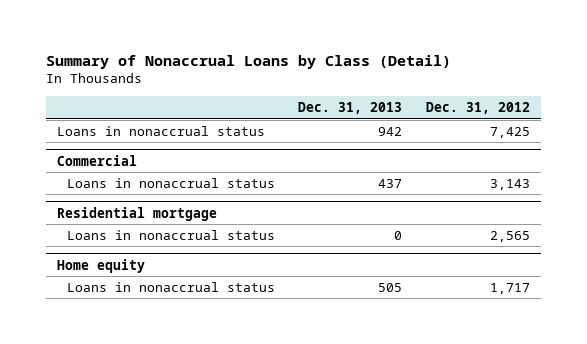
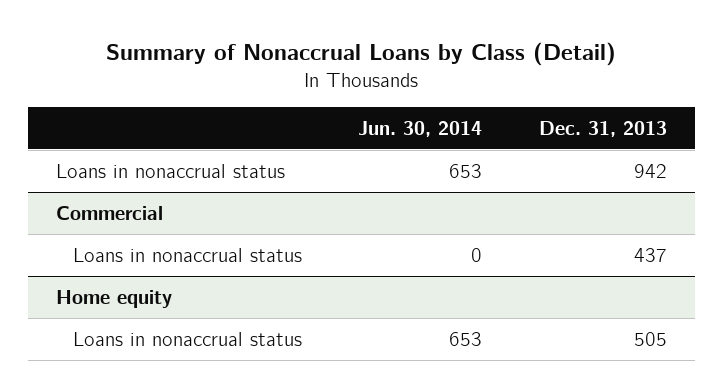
[425,102,530,115] Dec. 31, 2012 -> none
none -> [358,120,483,137] Jun. 30, 2014
[57,206,218,221] Residential mortgage -> none
[66,229,275,240] Loans in nonaccrual status -> none

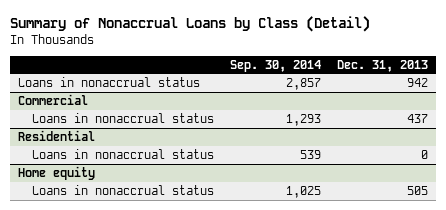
[358,120,483,137] Jun. 30, 2014 -> none
none -> [229,59,321,72] Sep. 30, 2014
none -> [17,129,95,141] Residential
none -> [31,148,214,159] Loans in nonaccrual status

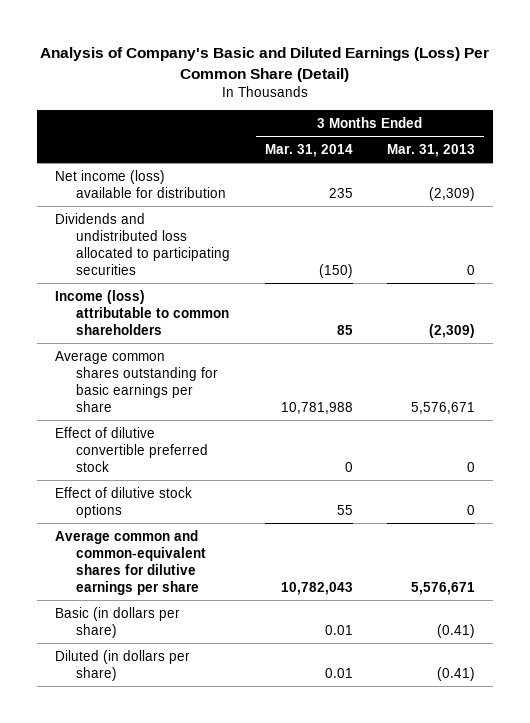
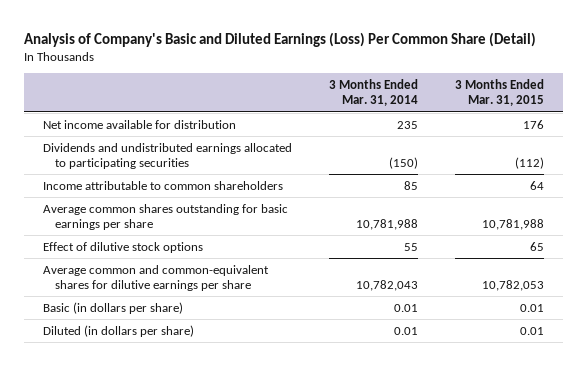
[387,143,476,157] Mar. 31, 2013 -> none
none -> [455,79,545,107] 3 Months Ended Mar. 31, 2015
[54,169,226,198] Net income (loss) available for distribution -> [42,119,236,129] Net income available for distribution
[54,212,230,276] Dividends and undistributed loss allocated to participating securities -> [42,142,292,169] Dividends and undistributed earnings allocated to participating securities
[54,289,229,335] Income (loss) attributable to common shareholders -> [42,180,283,190] Income attributable to common shareholders
[54,426,208,472] Effect of dilutive convertible preferred stock -> none

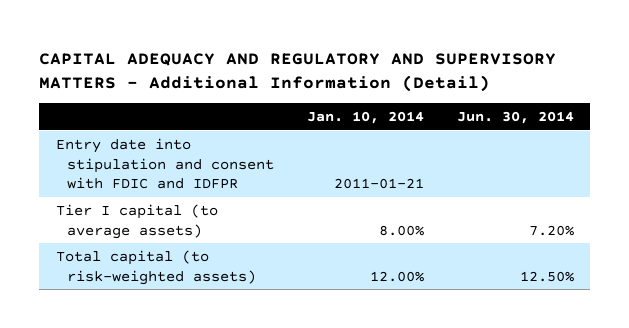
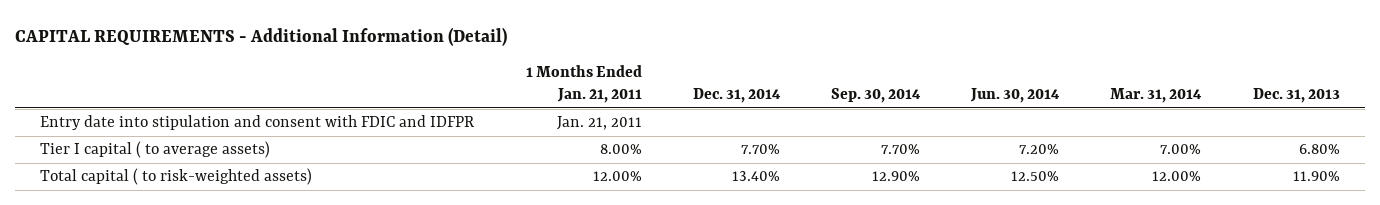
[39,52,557,92] CAPITAL ADEQUACY AND REGULATORY AND SUPERVISORY MATTERS - Additional Information (Detail) -> [14,26,507,46] CAPITAL REQUIREMENTS - Additional Information (Detail)
[306,111,424,125] Jan. 10, 2014 -> none
none -> [525,65,642,104] 1 Months Ended Jan. 21, 2011
none -> [692,88,781,104] Dec. 31, 2014
none -> [831,88,922,104] Sep. 30, 2014
none -> [1110,88,1203,104] Mar. 31, 2014
none -> [1252,88,1340,104] Dec. 31, 2013
[55,203,218,239] Tier I capital (to average assets) -> [40,141,271,159] Tier I capital ( to average assets)
[55,249,257,285] Total capital (to risk-weighted assets) -> [40,168,313,186] Total capital ( to risk-weighted assets)

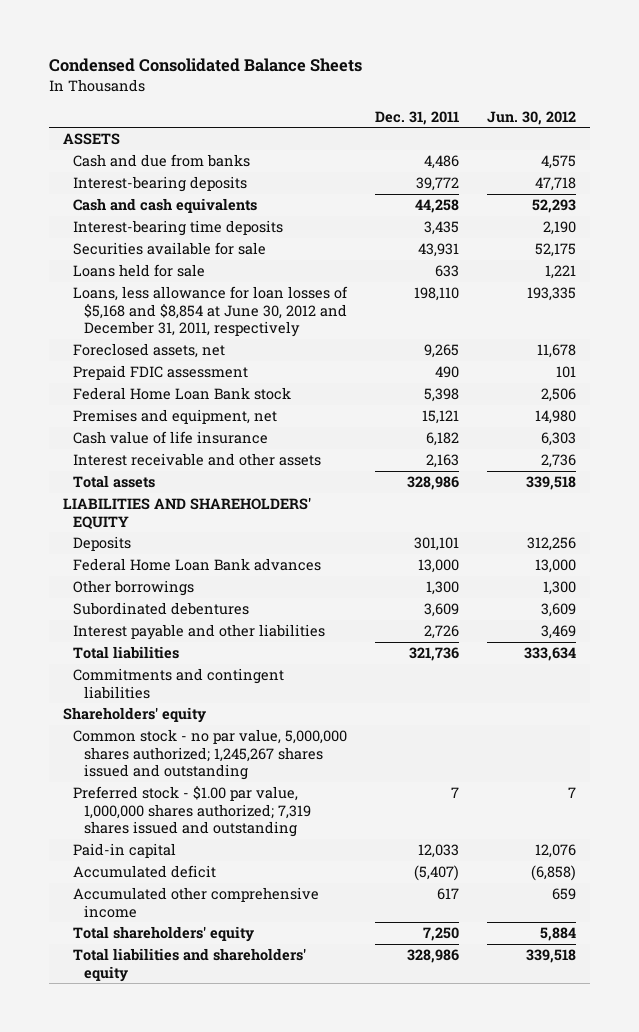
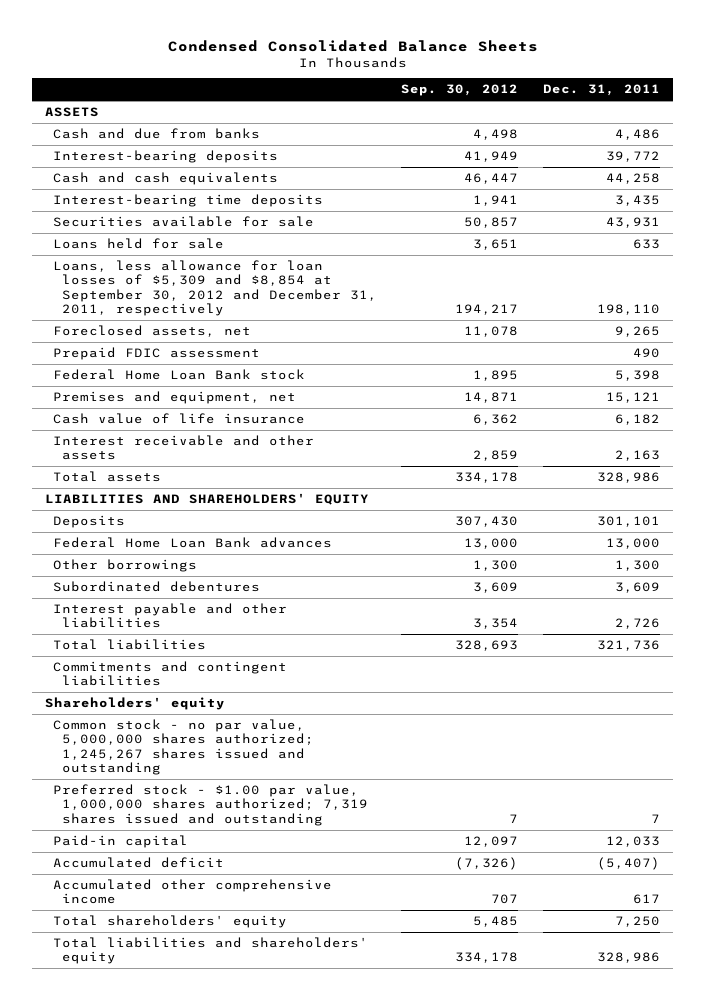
[486,110,576,125] Jun. 30, 2012 -> none
none -> [401,84,519,97] Sep. 30, 2012
[73,286,349,338] Loans, less allowance for loan losses of $5,168 and $8,854 at June 30, 2012 and December 31, 2011, respectively -> [53,260,377,317] Loans, less allowance for loan losses of $5,309 and $8,854 at September 30, 2012 and December 31, 2011, respectively

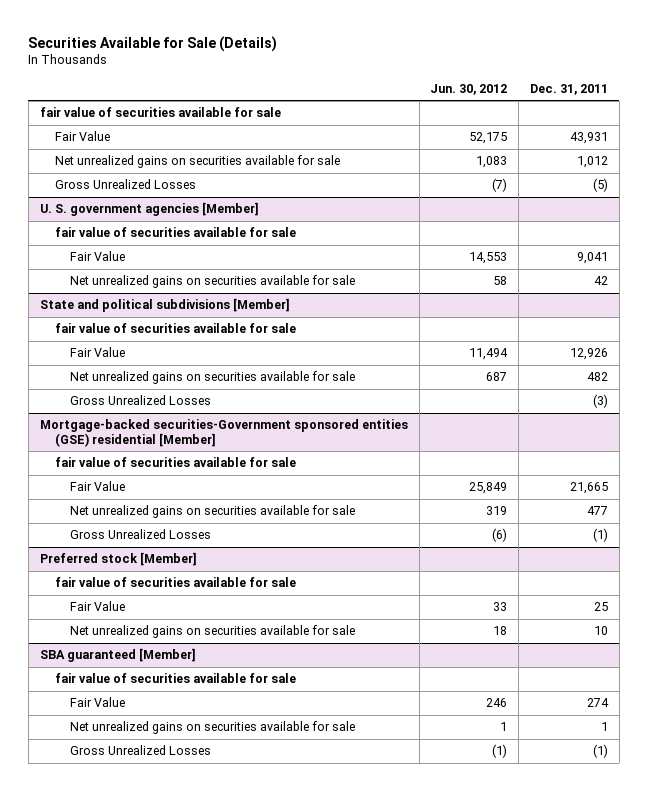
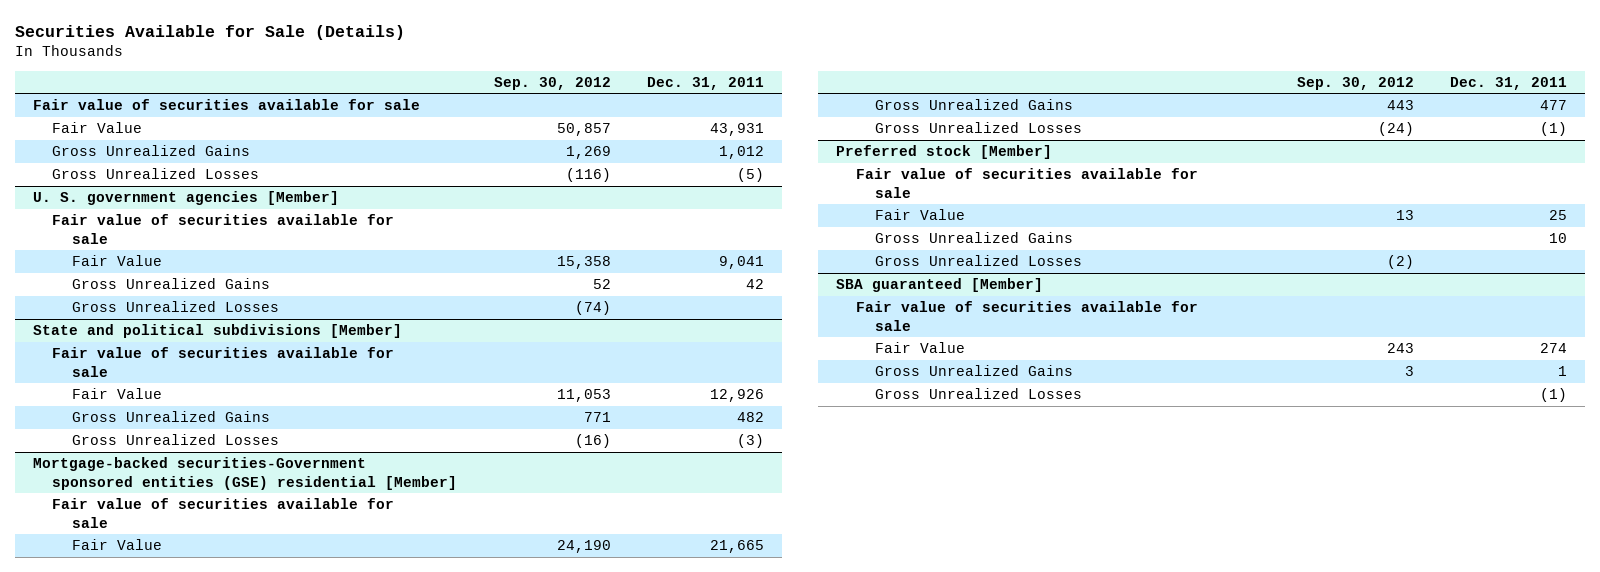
[430,83,508,95] Jun. 30, 2012 -> none
none -> [493,76,611,90] Sep. 30, 2012
[39,107,281,118] fair value of securities available for sale -> [32,99,420,111] Fair value of securities available for sale
[54,155,340,169] Net unrealized gains on securities available for sale -> [52,145,251,157] Gross Unrealized Gains
[54,227,296,238] fair value of securities available for sale -> [52,214,395,244] Fair value of securities available for sale
[69,275,355,289] Net unrealized gains on securities available for sale -> [71,278,270,290] Gross Unrealized Gains
none -> [71,301,279,313] Gross Unrealized Losses
[54,323,296,334] fair value of securities available for sale -> [52,347,395,377] Fair value of securities available for sale
[69,371,355,385] Net unrealized gains on securities available for sale -> [71,411,270,423] Gross Unrealized Gains
[54,457,296,468] fair value of securities available for sale -> [52,498,395,528] Fair value of securities available for sale
[69,505,355,519] Net unrealized gains on securities available for sale -> [874,99,1073,111] Gross Unrealized Gains
[54,577,296,588] fair value of securities available for sale -> [855,168,1198,198] Fair value of securities available for sale
[69,625,355,639] Net unrealized gains on securities available for sale -> [874,232,1073,244] Gross Unrealized Gains
none -> [874,255,1082,267] Gross Unrealized Losses
[54,673,296,684] fair value of securities available for sale -> [855,301,1198,331] Fair value of securities available for sale
[69,721,355,735] Net unrealized gains on securities available for sale -> [874,365,1073,377] Gross Unrealized Gains

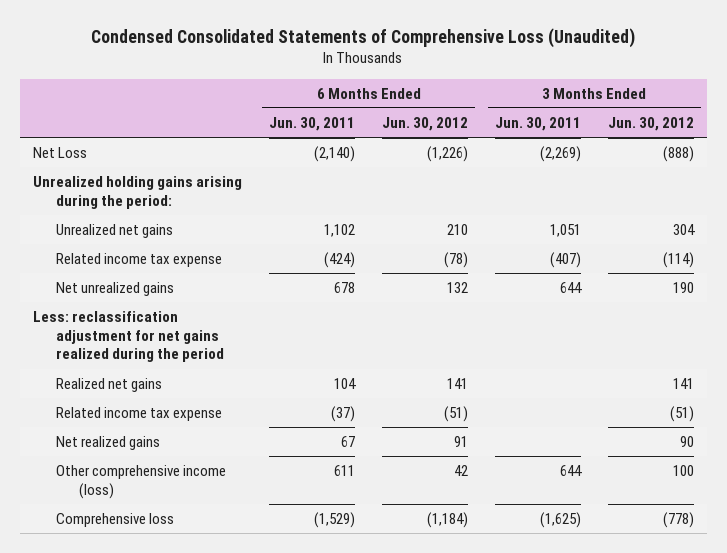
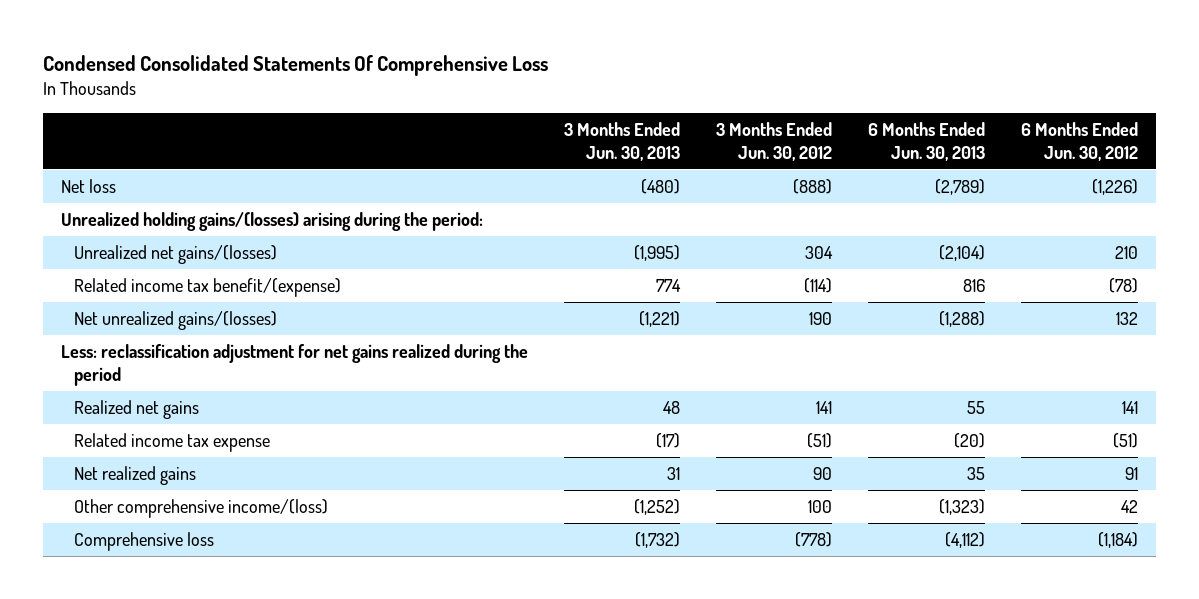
[91,28,636,49] Condensed Consolidated Statements of Comprehensive Loss (Unaudited) -> [43,54,549,76] Condensed Consolidated Statements Of Comprehensive Loss
[269,117,356,132] Jun. 30, 2011 -> none
[494,117,581,132] Jun. 30, 2011 -> none
none -> [564,121,681,161] 3 Months Ended Jun. 30, 2013
none -> [867,121,985,161] 6 Months Ended Jun. 30, 2013
[33,147,88,159] Net Loss -> [61,179,117,194] Net loss
[33,176,243,209] Unrealized holding gains arising during the period: -> [61,212,484,232] Unrealized holding gains/(losses) arising during the period:
[56,224,174,239] Unrealized net gains -> [74,245,278,265] Unrealized net gains/(losses)
[56,253,223,268] Related income tax expense -> [74,278,342,298] Related income tax benefit/(expense)
[56,282,175,297] Net unrealized gains -> [74,311,278,331] Net unrealized gains/(losses)
[56,465,227,499] Other comprehensive income (loss) -> [74,499,329,519] Other comprehensive income/(loss)

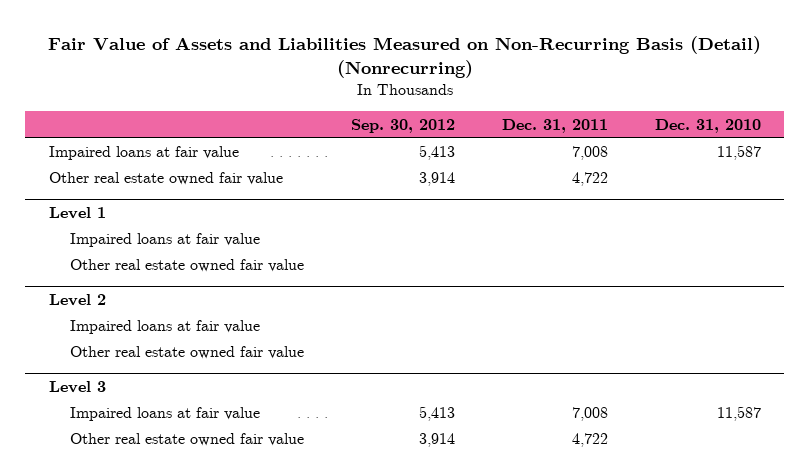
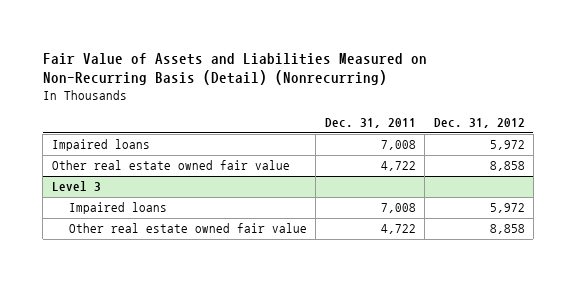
[351,118,456,133] Sep. 30, 2012 -> none
[655,118,762,133] Dec. 31, 2010 -> none
none -> [433,118,525,129] Dec. 31, 2012
[48,145,239,160] Impaired loans at fair value -> [51,139,150,152] Impaired loans
[48,206,106,219] Level 1 -> none
[70,232,261,247] Impaired loans at fair value -> none
[70,258,305,272] Other real estate owned fair value -> none
[48,293,106,306] Level 2 -> none
[70,319,261,334] Impaired loans at fair value -> none
[70,345,305,359] Other real estate owned fair value -> none
[70,406,261,421] Impaired loans at fair value -> [68,202,167,215] Impaired loans

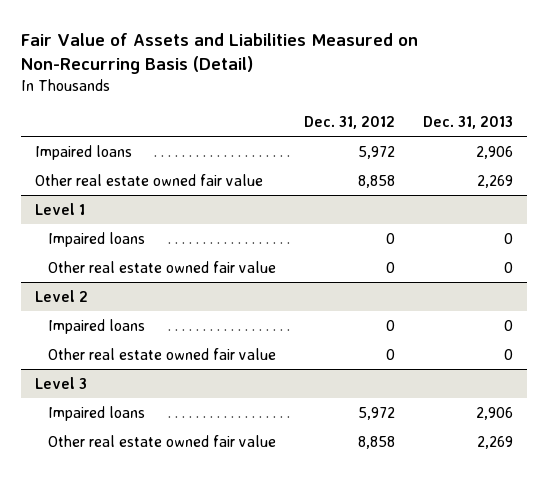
[42,52,427,86] Fair Value of Assets and Liabilities Measured on Non-Recurring Basis (Detail) (Nonrecurring) -> [21,32,419,75] Fair Value of Assets and Liabilities Measured on Non-Recurring Basis (Detail)
[324,118,416,129] Dec. 31, 2011 -> none
none -> [422,116,513,130] Dec. 31, 2013
none -> [35,203,86,216] Level 1
none -> [48,232,146,248] Impaired loans
none -> [48,261,277,274] Other real estate owned fair value
none -> [35,290,89,303] Level 2
none -> [48,319,146,335] Impaired loans
none -> [48,348,277,361] Other real estate owned fair value

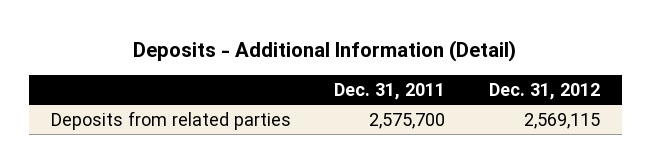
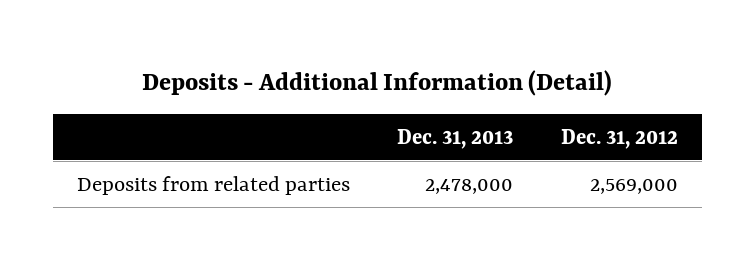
[334,82,446,100] Dec. 31, 2011 -> none
none -> [397,128,514,149] Dec. 31, 2013
[524,113,601,130] 2,569,115 -> [589,178,678,194] 2,569,000

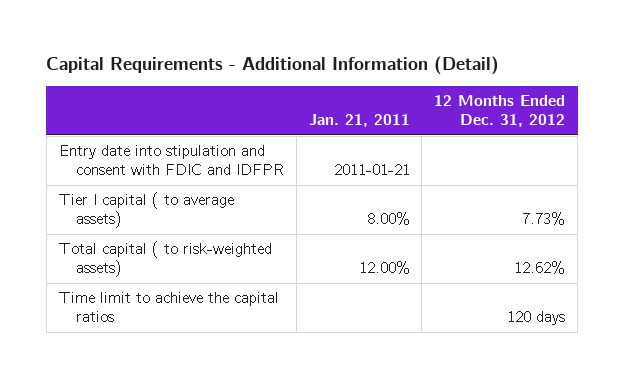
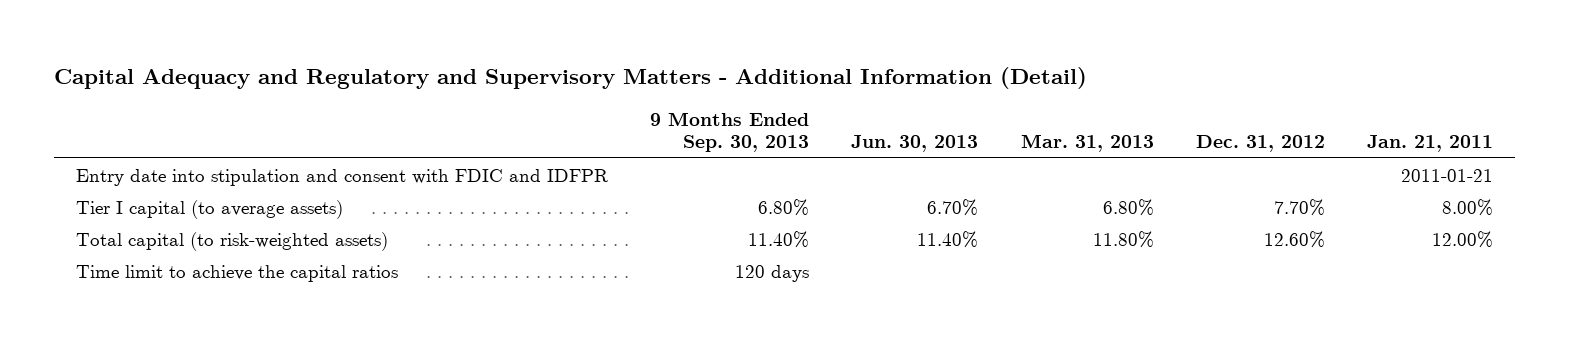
[46,56,500,76] Capital Requirements - Additional Information (Detail) -> [54,67,1088,90] Capital Adequacy and Regulatory and Supervisory Matters - Additional Information (Detail)
[434,95,566,128] 12 Months Ended Dec. 31, 2012 -> none
none -> [650,112,810,153] 9 Months Ended Sep. 30, 2013
none -> [851,135,979,153] Jun. 30, 2013
none -> [1020,134,1154,153] Mar. 31, 2013
none -> [1196,135,1326,153] Dec. 31, 2012
[58,192,234,229] Tier I capital ( to average assets) -> [75,199,343,219] Tier I capital (to average assets)
[58,241,272,278] Total capital ( to risk-weighted assets) -> [75,231,388,251] Total capital (to risk-weighted assets)

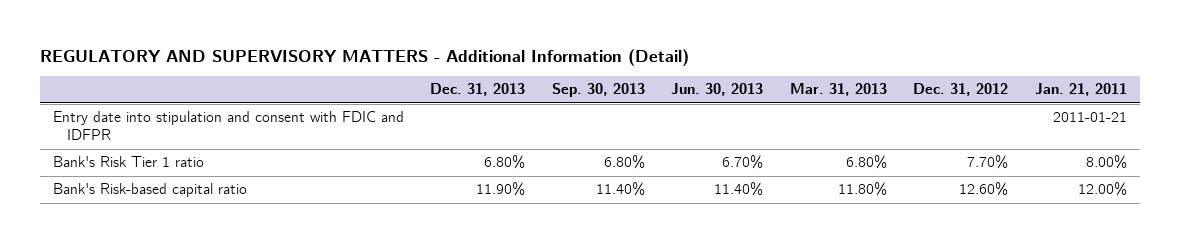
[54,67,1088,90] Capital Adequacy and Regulatory and Supervisory Matters - Additional Information (Detail) -> [39,48,689,66] REGULATORY AND SUPERVISORY MATTERS - Additional Information (Detail)
[650,112,810,153] 9 Months Ended Sep. 30, 2013 -> none
none -> [430,83,526,97] Dec. 31, 2013
none -> [551,83,645,98] Sep. 30, 2013
[75,264,398,282] Time limit to achieve the capital ratios -> none
[75,199,343,219] Tier I capital (to average assets) -> [52,156,204,168] Bank's Risk Tier 1 ratio
[75,231,388,251] Total capital (to risk-weighted assets) -> [52,183,247,198] Bank's Risk-based capital ratio

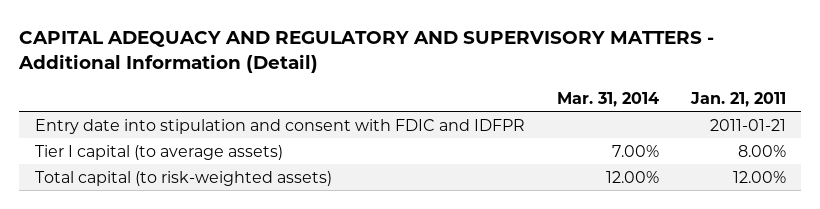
[39,48,689,66] REGULATORY AND SUPERVISORY MATTERS - Additional Information (Detail) -> [17,30,714,73] CAPITAL ADEQUACY AND REGULATORY AND SUPERVISORY MATTERS - Additional Information (Detail)
[430,83,526,97] Dec. 31, 2013 -> none
[551,83,645,98] Sep. 30, 2013 -> none
[671,83,764,97] Jun. 30, 2013 -> none
[789,83,887,97] Mar. 31, 2013 -> none
[913,83,1009,97] Dec. 31, 2012 -> none
none -> [556,91,659,107] Mar. 31, 2014
[52,156,204,168] Bank's Risk Tier 1 ratio -> [34,144,283,160] Tier I capital (to average assets)
[52,183,247,198] Bank's Risk-based capital ratio -> [34,170,332,186] Total capital (to risk-weighted assets)

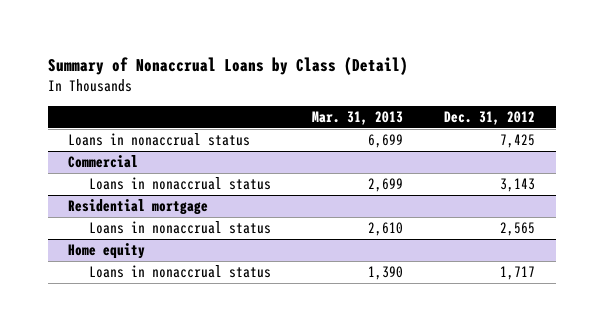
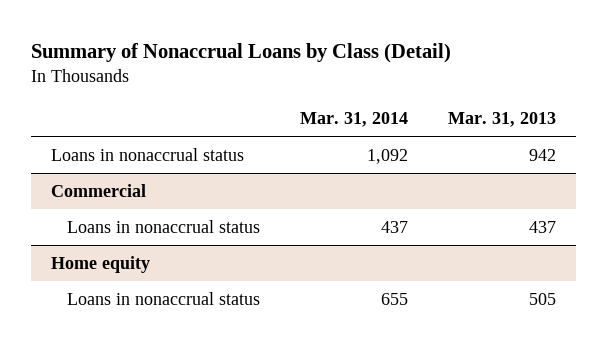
[444,111,536,126] Dec. 31, 2012 -> none
none -> [300,111,409,127] Mar. 31, 2014
[368,134,404,149] 6,699 -> [529,148,557,161] 942
[68,199,209,216] Residential mortgage -> none
[89,221,272,235] Loans in nonaccrual status -> none
[368,178,404,193] 2,699 -> [529,220,557,233] 437
[368,266,404,281] 1,390 -> [529,292,557,305] 505

